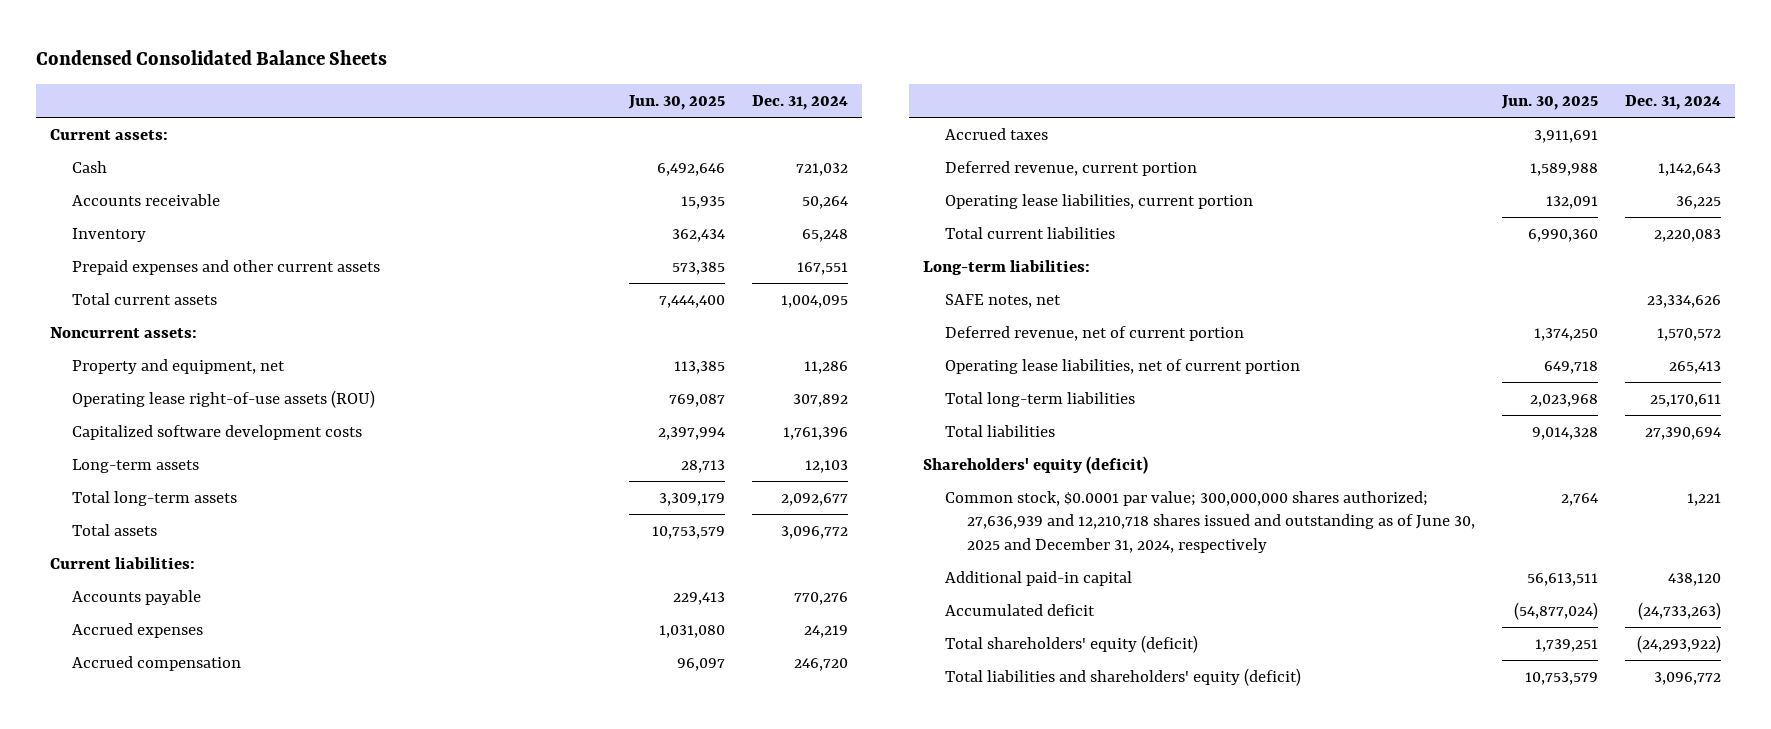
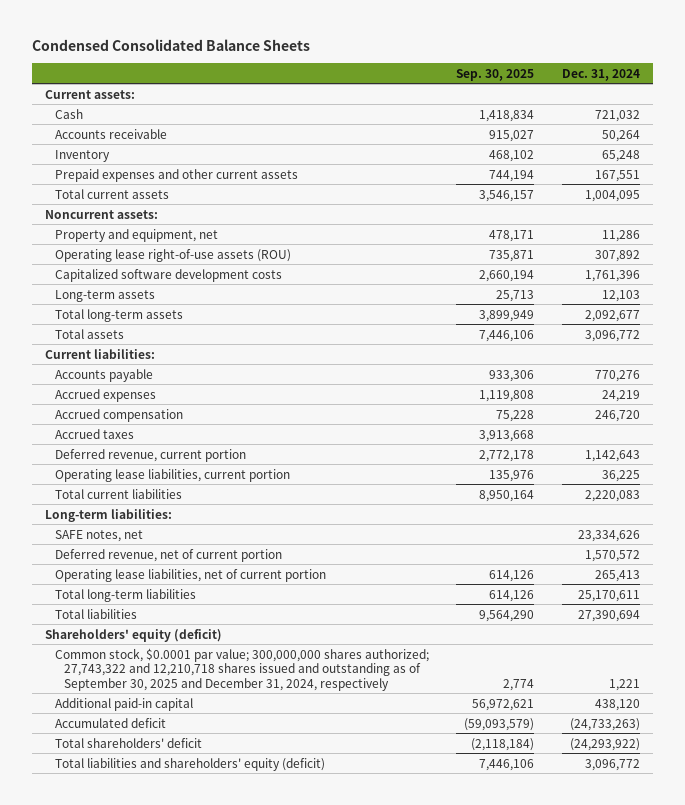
[628,95,726,111] Jun. 30, 2025 -> none
none -> [456,68,535,81] Sep. 30, 2025
[944,490,1475,553] Common stock, $0.0001 par value; 300,000,000 shares authorized; 27,636,939 and 12,210,718 shares issued and outstanding as of June 30, 2025 and December 31, 2024, respectively -> [54,647,429,691] Common stock, $0.0001 par value; 300,000,000 shares authorized; 27,743,322 and 12,210,718 shares issued and outstanding as of September 30, 2025 and December 31, 2024, respectively
[944,634,1198,653] Total shareholders' equity (deficit) -> [54,737,202,748] Total shareholders' deficit

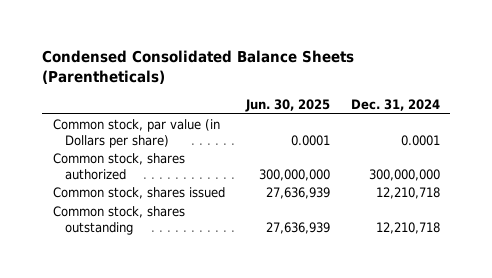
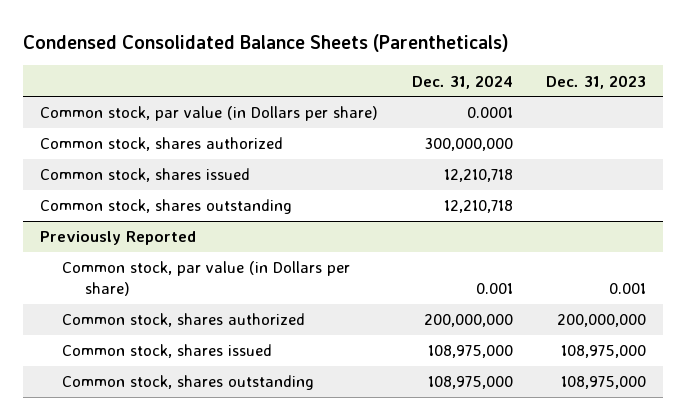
[244,99,330,113] Jun. 30, 2025 -> none
none -> [546,74,647,89] Dec. 31, 2023
none -> [39,231,196,246] Previously Reported
none -> [62,261,351,296] Common stock, par value (in Dollars per share)
none -> [62,313,306,328] Common stock, shares authorized
none -> [62,344,273,359] Common stock, shares issued
none -> [62,375,315,391] Common stock, shares outstanding

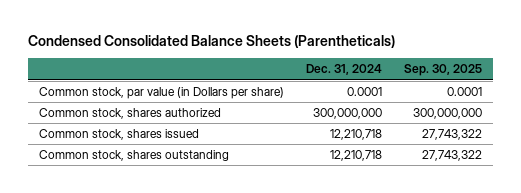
[546,74,647,89] Dec. 31, 2023 -> none
none -> [404,64,483,77] Sep. 30, 2025
[39,231,196,246] Previously Reported -> none
[62,261,351,296] Common stock, par value (in Dollars per share) -> none
[62,313,306,328] Common stock, shares authorized -> none
[62,344,273,359] Common stock, shares issued -> none
[62,375,315,391] Common stock, shares outstanding -> none

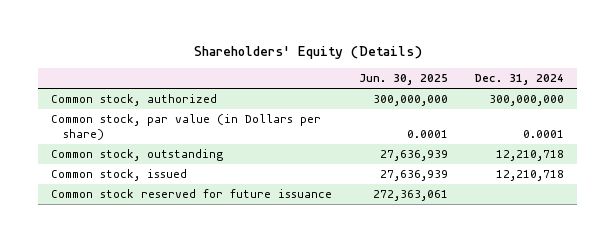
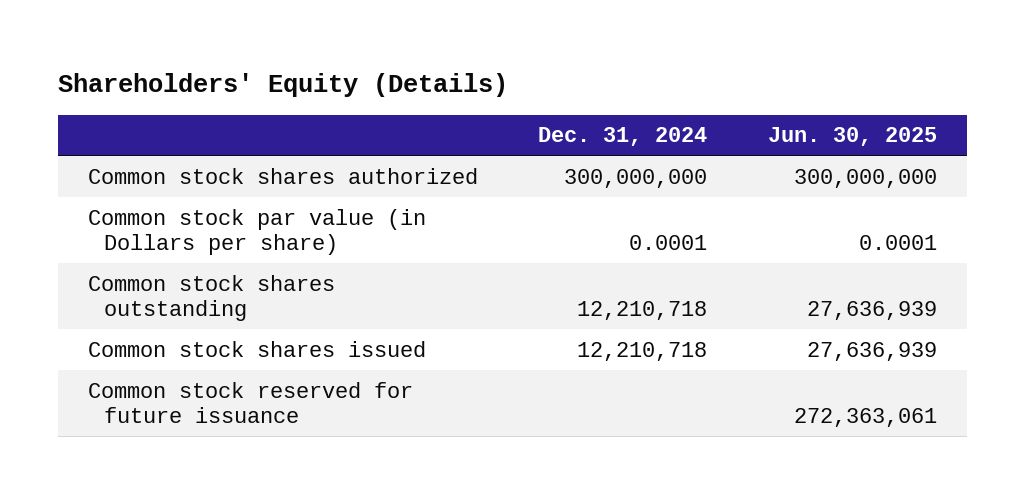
[51,93,218,106] Common stock, authorized -> [88,167,479,184] Common stock shares authorized
[51,113,322,140] Common stock, par value (in Dollars per share) -> [88,208,427,256] Common stock par value (in Dollars per share)
[51,148,224,161] Common stock, outstanding -> [88,274,336,322] Common stock shares outstanding
[51,168,188,181] Common stock, issued -> [88,340,427,357] Common stock shares issued

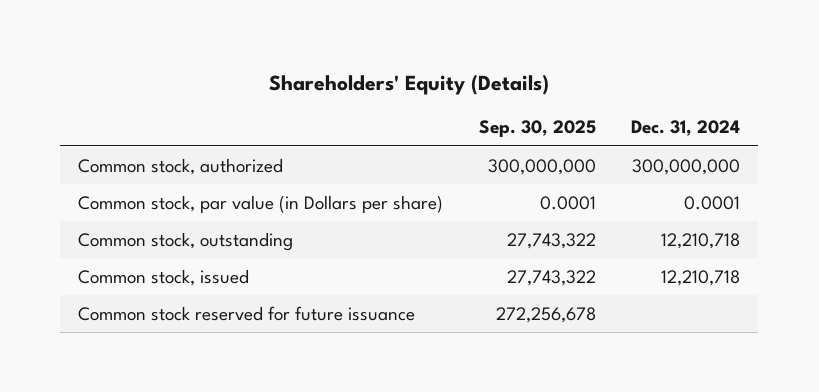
[767,127,937,147] Jun. 30, 2025 -> none
none -> [478,120,596,138] Sep. 30, 2025
[88,167,479,184] Common stock shares authorized -> [78,157,284,175] Common stock, authorized
[88,208,427,256] Common stock par value (in Dollars per share) -> [78,194,444,213] Common stock, par value (in Dollars per share)
[88,274,336,322] Common stock shares outstanding -> [78,231,294,251] Common stock, outstanding
[88,340,427,357] Common stock shares issued -> [78,268,250,286] Common stock, issued

